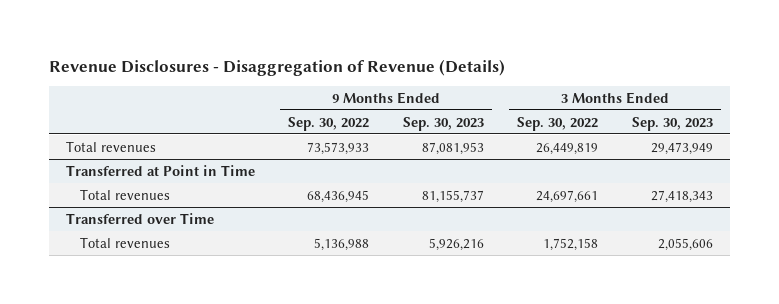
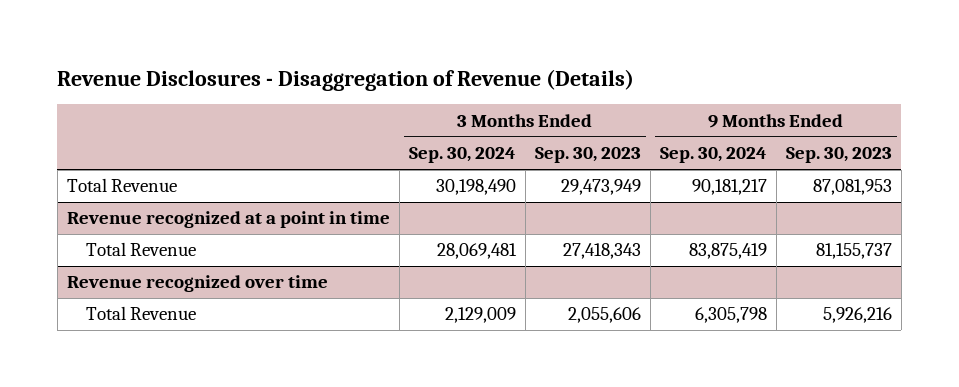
[288,116,370,131] Sep. 30, 2022 -> none
[517,116,599,131] Sep. 30, 2022 -> none
none -> [408,147,516,164] Sep. 30, 2024
none -> [659,147,767,164] Sep. 30, 2024
[65,140,156,152] Total revenues -> [66,178,177,193] Total Revenue
[65,164,255,176] Transferred at Point in Time -> [66,211,390,229] Revenue recognized at a point in time
[80,188,171,200] Total revenues -> [86,242,197,257] Total Revenue
[65,212,214,224] Transferred over Time -> [66,275,328,293] Revenue recognized over time
[80,236,171,248] Total revenues -> [86,306,197,321] Total Revenue

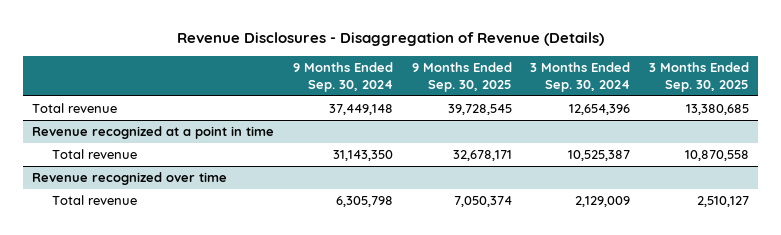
[534,147,641,164] Sep. 30, 2023 -> none
[785,147,892,164] Sep. 30, 2023 -> none
none -> [411,62,512,92] 9 Months Ended Sep. 30, 2025
none -> [648,62,749,92] 3 Months Ended Sep. 30, 2025
[66,178,177,193] Total Revenue -> [32,103,118,114] Total revenue
[435,179,516,196] 30,198,490 -> [569,104,631,116] 12,654,396
[691,179,767,196] 90,181,217 -> [328,104,393,116] 37,449,148
[86,242,197,257] Total Revenue -> [52,149,138,160] Total revenue
[436,243,517,260] 28,069,481 -> [568,150,631,162] 10,525,387
[688,243,767,260] 83,875,419 -> [332,150,393,162] 31,143,350
[86,306,197,321] Total Revenue -> [52,195,138,206] Total revenue

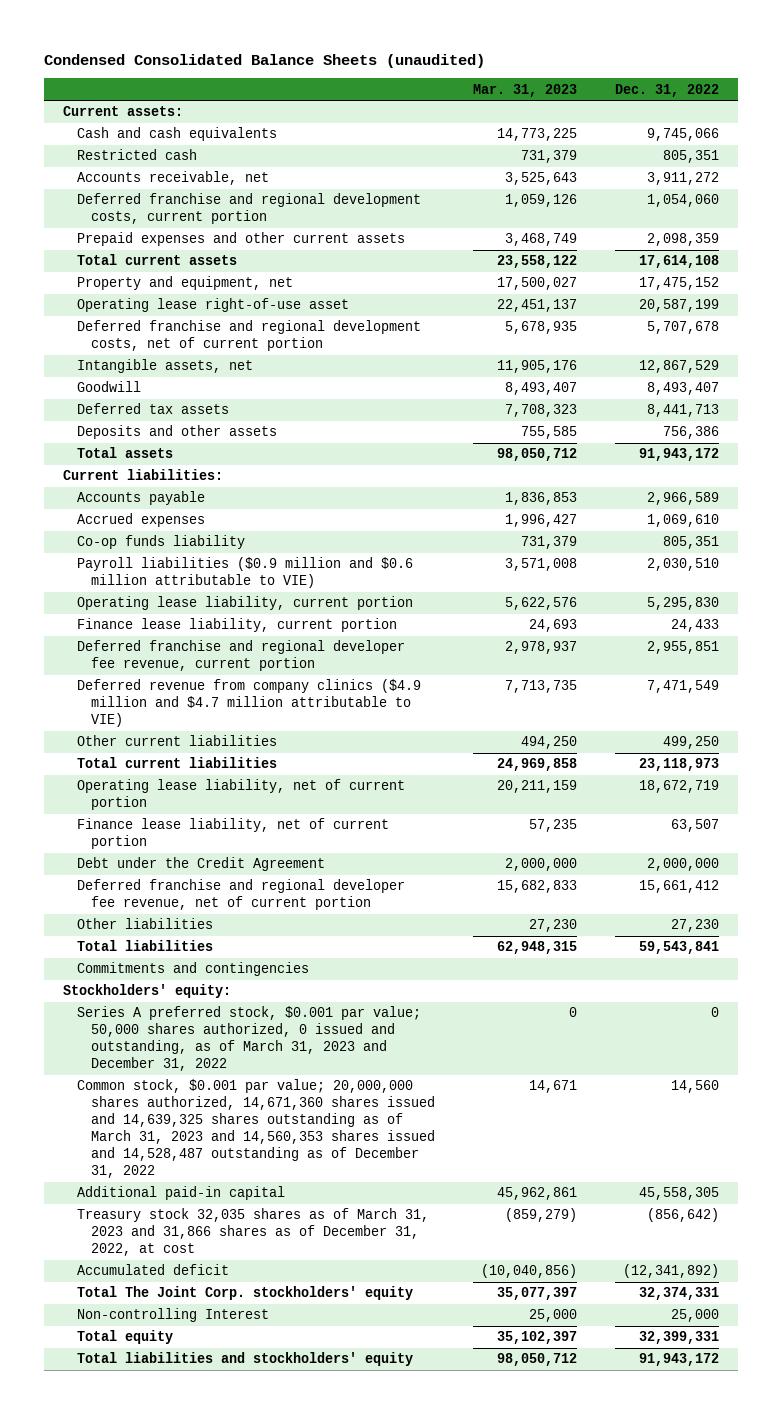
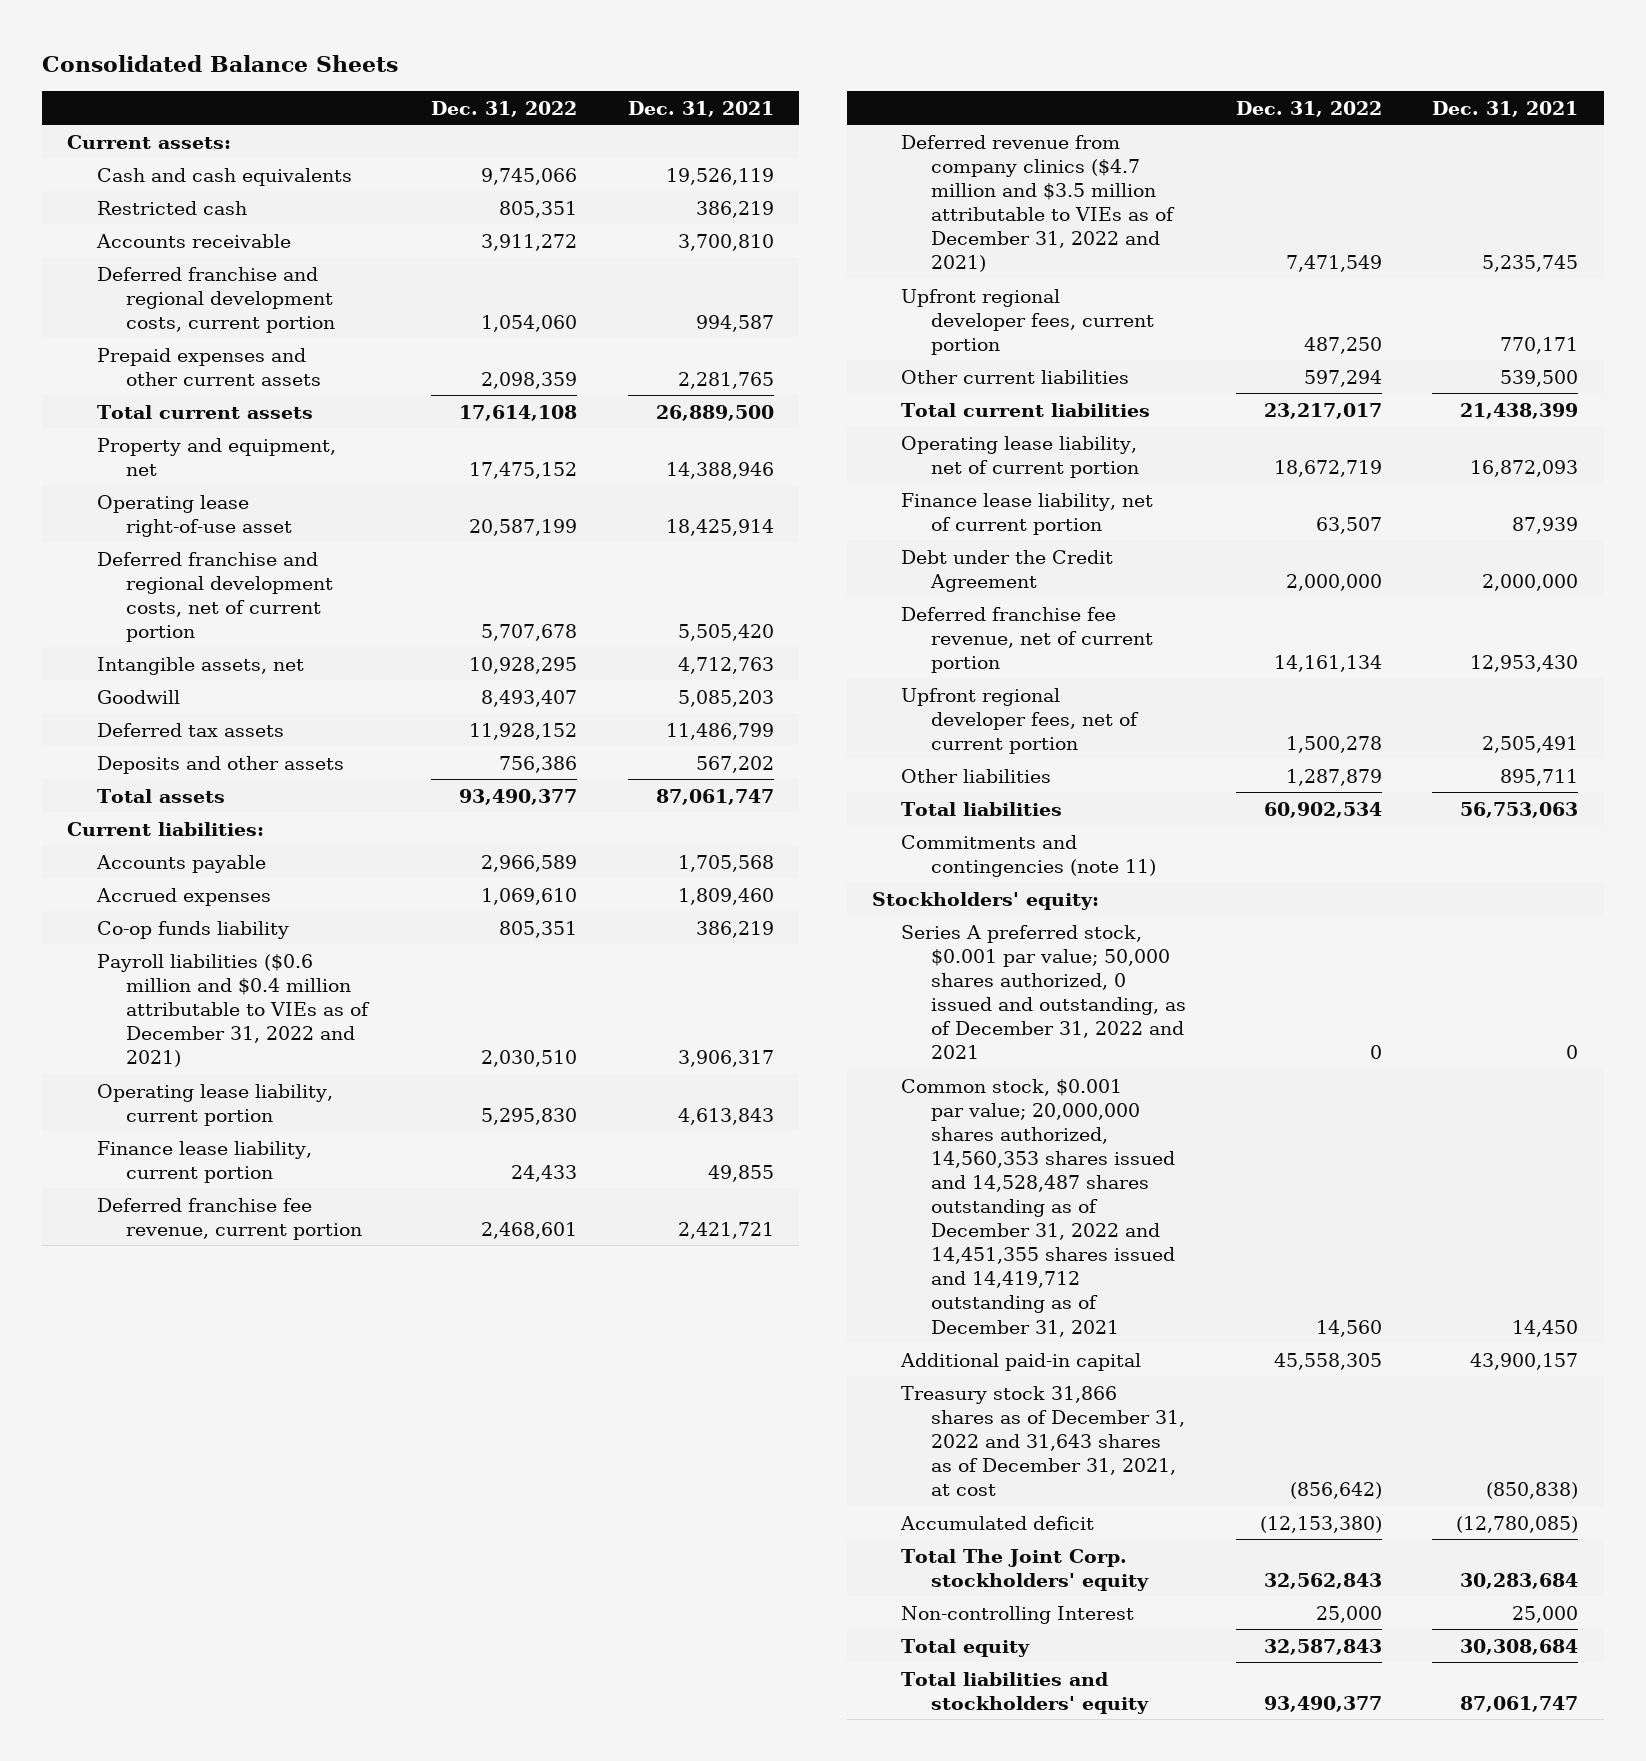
[43,53,485,68] Condensed Consolidated Balance Sheets (unaudited) -> [42,55,399,73] Consolidated Balance Sheets
[472,83,577,97] Mar. 31, 2023 -> none
none -> [627,100,774,117] Dec. 31, 2021
[76,171,269,186] Accounts receivable, net -> [95,233,291,248] Accounts receivable
[638,360,719,374] 12,867,529 -> [469,656,578,674] 10,928,295
[646,404,719,418] 8,441,713 -> [469,722,578,740] 11,928,152
[638,448,719,462] 91,943,172 -> [459,788,578,805] 93,490,377
[76,557,413,589] Payroll liabilities ($0.9 million and $0.6 million attributable to VIE) -> [96,953,370,1067] Payroll liabilities ($0.6 million and $0.4 million attributable to VIEs as of December 31, 2022 and 2021)
[76,640,405,672] Deferred franchise and regional developer fee revenue, current portion -> [96,1197,362,1240] Deferred franchise fee revenue, current portion
[646,641,719,655] 2,955,851 -> [481,1221,578,1239] 2,468,601
[76,679,421,728] Deferred revenue from company clinics ($4.9 million and $4.7 million attributable to VIE) -> [901,134,1175,273] Deferred revenue from company clinics ($4.7 million and $3.5 million attributable to VIEs as of December 31, 2022 and 2021)
none -> [901,288,1154,355] Upfront regional developer fees, current portion
[662,736,719,750] 499,250 -> [1303,369,1382,387] 597,294
[638,758,719,772] 23,118,973 -> [1263,402,1382,419] 23,217,017
[76,879,405,911] Deferred franchise and regional developer fee revenue, net of current portion -> [901,606,1153,673] Deferred franchise fee revenue, net of current portion
[638,880,719,894] 15,661,412 -> [1273,654,1382,672] 14,161,134
none -> [901,687,1139,754] Upfront regional developer fees, net of current portion
[670,919,719,933] 27,230 -> [1285,768,1382,786] 1,287,879
[638,941,719,955] 59,543,841 -> [1263,801,1382,818] 60,902,534
[76,962,309,977] Commitments and contingencies -> [901,834,1156,877] Commitments and contingencies (note 11)
[76,1006,421,1072] Series A preferred stock, $0.001 par value; 50,000 shares authorized, 0 issued and outstanding, as of March 31, 2023 and December 31, 2022 -> [901,924,1186,1060] Series A preferred stock, $0.001 par value; 50,000 shares authorized, 0 issued and outstanding, as of December 31, 2022 and 2021
[76,1079,435,1179] Common stock, $0.001 par value; 20,000,000 shares authorized, 14,671,360 shares issued and 14,639,325 shares outstanding as of March 31, 2023 and 14,560,353 shares issued and 14,528,487 outstanding as of December 31, 2022 -> [901,1078,1175,1337] Common stock, $0.001 par value; 20,000,000 shares authorized, 14,560,353 shares issued and 14,528,487 shares outstanding as of December 31, 2022 and 14,451,355 shares issued and 14,419,712 outstanding as of December 31, 2021
[76,1208,429,1257] Treasury stock 32,035 shares as of March 31, 2023 and 31,866 shares as of December 31, 2022, at cost -> [901,1385,1185,1496] Treasury stock 31,866 shares as of December 31, 2022 and 31,643 shares as of December 31, 2021, at cost
[622,1264,719,1279] (12,341,892) -> [1259,1515,1382,1533] (12,153,380)
[638,1287,719,1301] 32,374,331 -> [1263,1572,1382,1589] 32,562,843
[638,1331,719,1345] 32,399,331 -> [1263,1638,1382,1655] 32,587,843
[638,1353,719,1367] 91,943,172 -> [1263,1695,1382,1712] 93,490,377

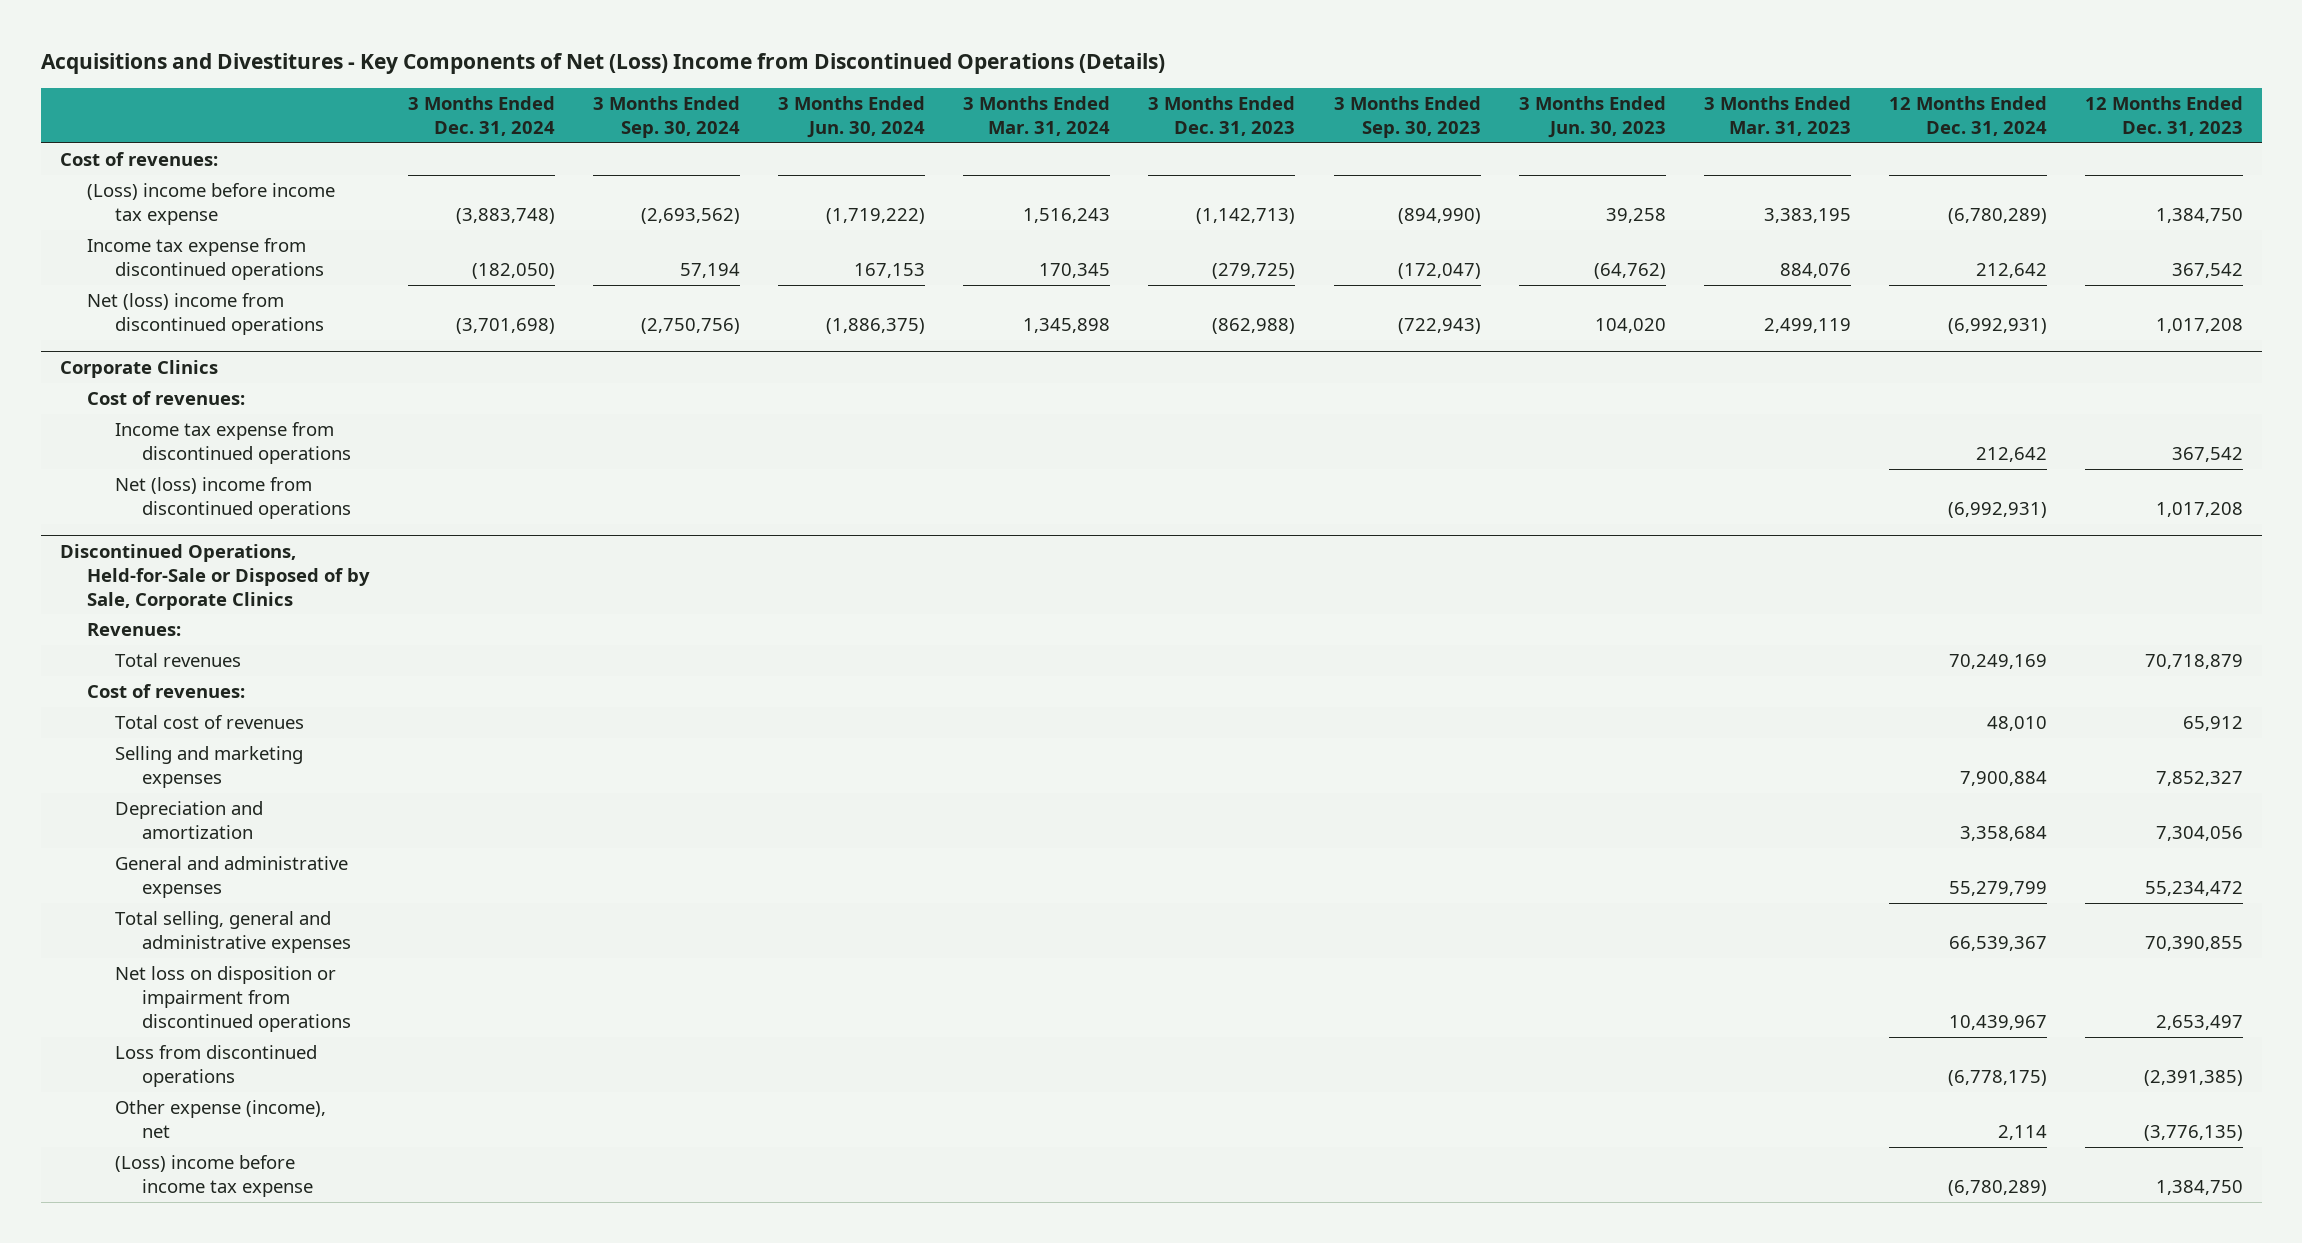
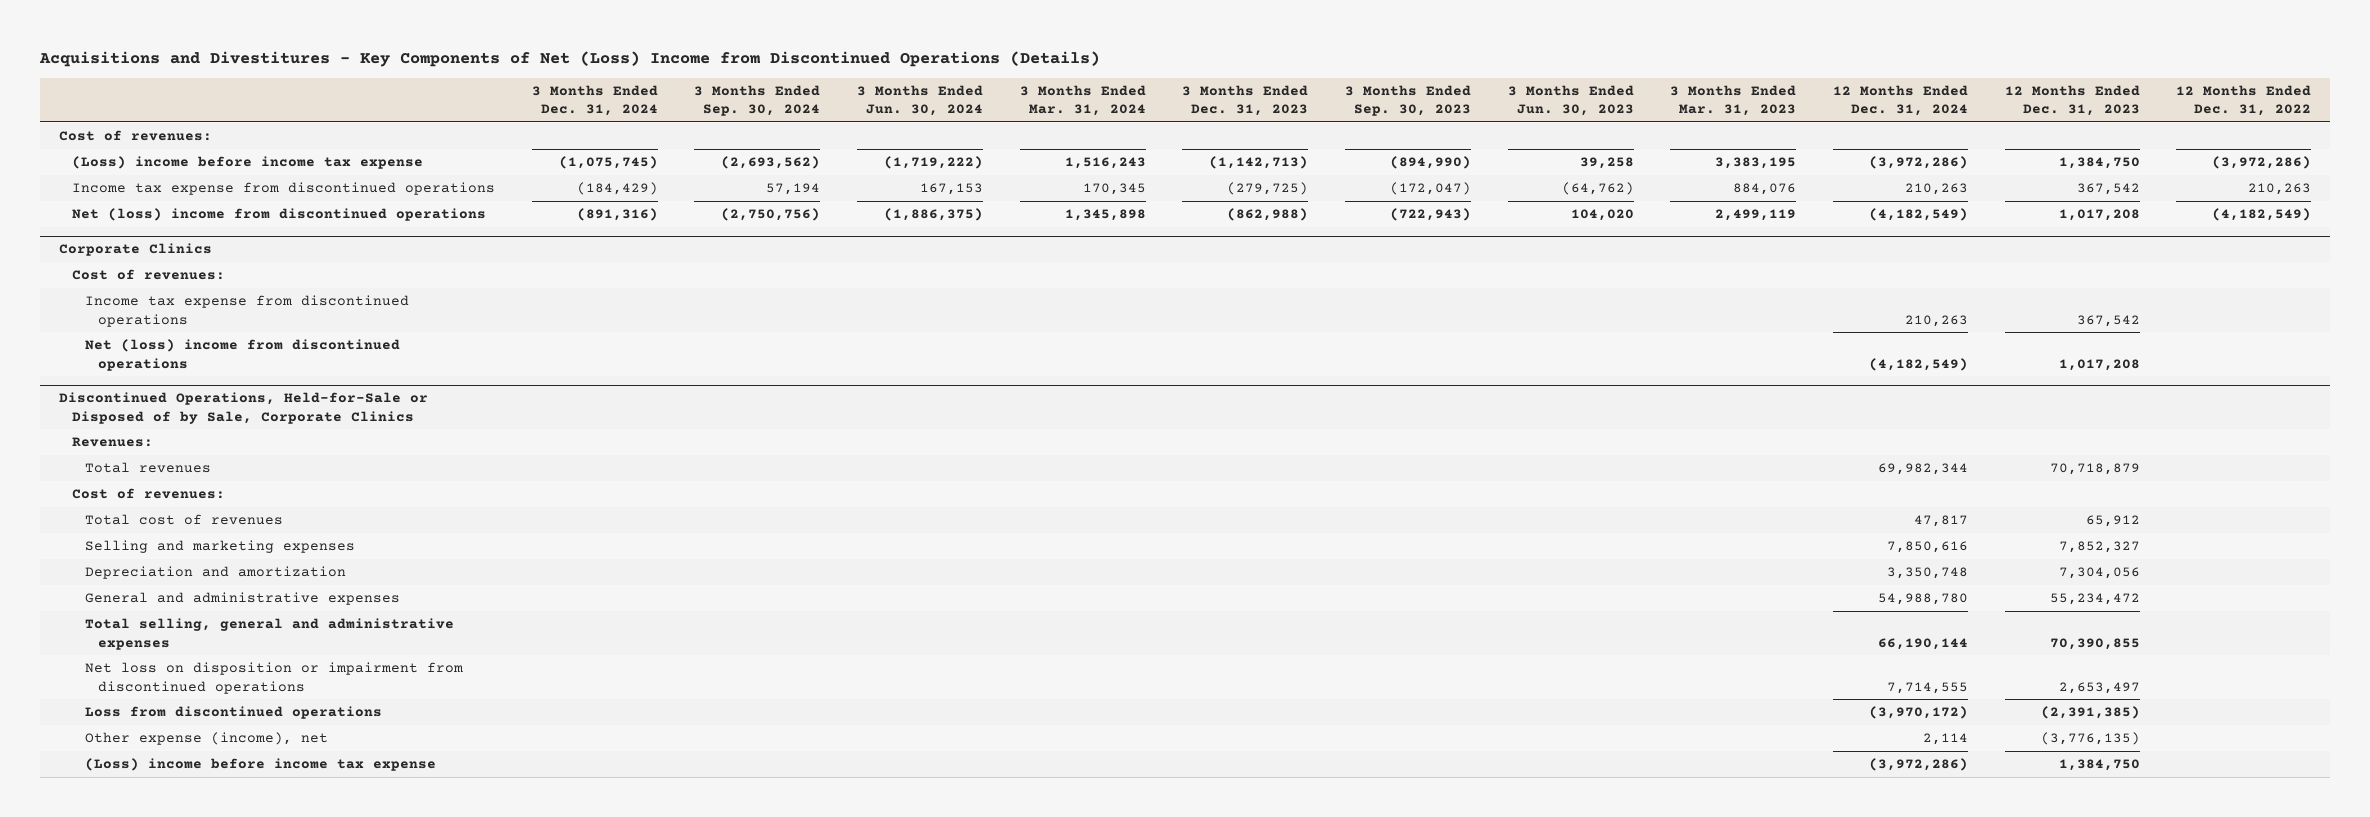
none -> [2176,84,2312,117] 12 Months Ended Dec. 31, 2022
[456,207,556,224] (3,883,748) -> [558,156,658,170] (1,075,745)
[1947,207,2047,224] (6,780,289) -> [1868,156,1968,170] (3,972,286)
[472,262,556,279] (182,050) -> [576,182,658,196] (184,429)
[1975,262,2047,278] 212,642 -> [1904,183,1968,196] 210,263
[456,317,556,334] (3,701,698) -> [576,208,658,222] (891,316)
[1947,317,2047,334] (6,992,931) -> [1868,208,1968,222] (4,182,549)
[1975,446,2047,462] 212,642 -> [1904,314,1968,327] 210,263
[1947,501,2047,518] (6,992,931) -> [1868,357,1968,371] (4,182,549)
[1948,654,2047,670] 70,249,169 -> [1877,463,1968,476] 69,982,344
[1986,716,2047,732] 48,010 -> [1913,515,1968,528] 47,817
[1959,770,2047,786] 7,900,884 -> [1886,541,1968,554] 7,850,616
[1959,825,2047,841] 3,358,684 -> [1886,567,1968,580] 3,350,748
[1948,880,2047,896] 55,279,799 -> [1877,593,1968,606] 54,988,780
[1948,935,2047,951] 66,539,367 -> [1877,637,1968,650] 66,190,144
[1948,1014,2047,1030] 10,439,967 -> [1886,681,1968,694] 7,714,555
[1947,1069,2047,1086] (6,778,175) -> [1868,706,1968,720] (3,970,172)
[1947,1179,2047,1196] (6,780,289) -> [1868,758,1968,772] (3,972,286)

